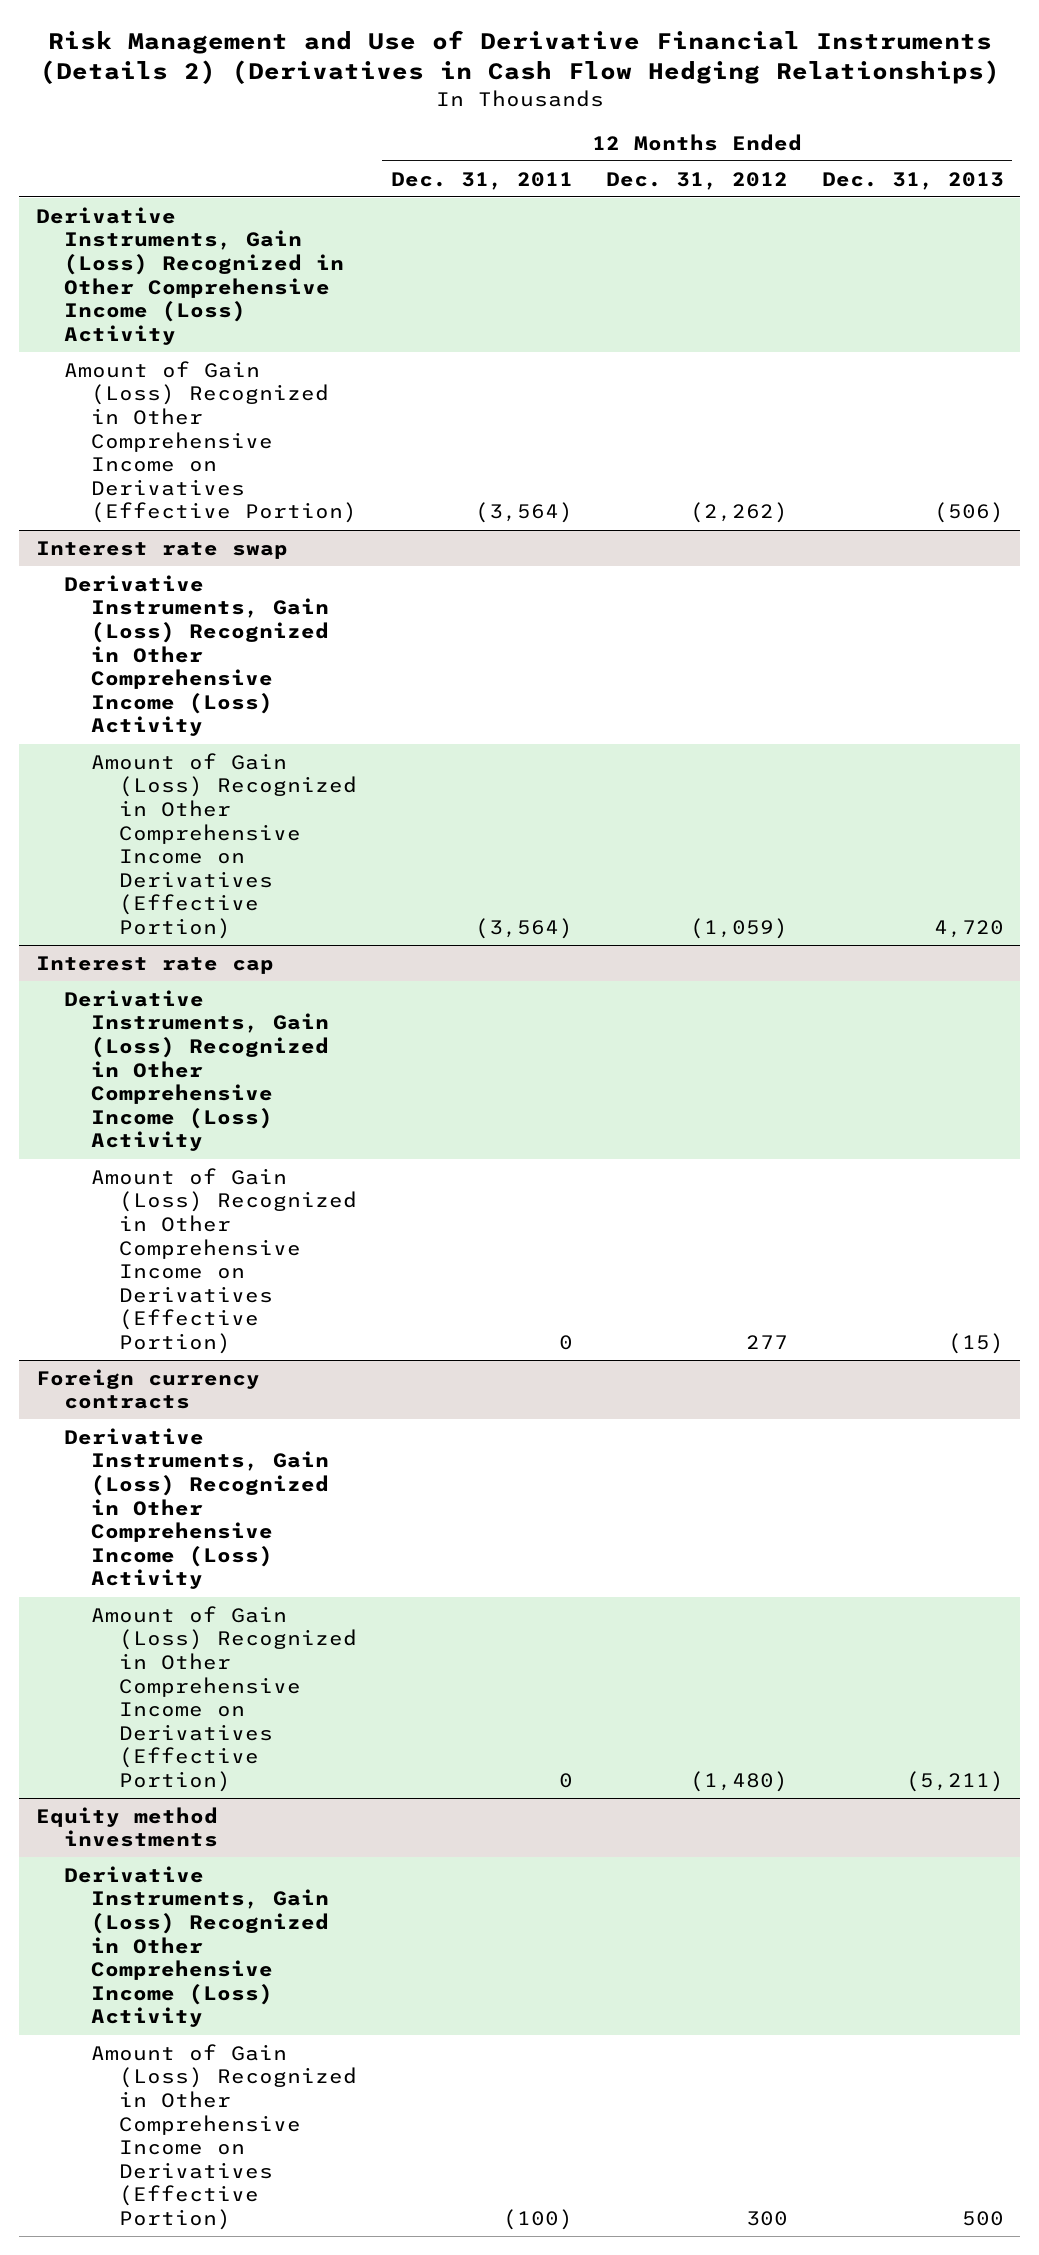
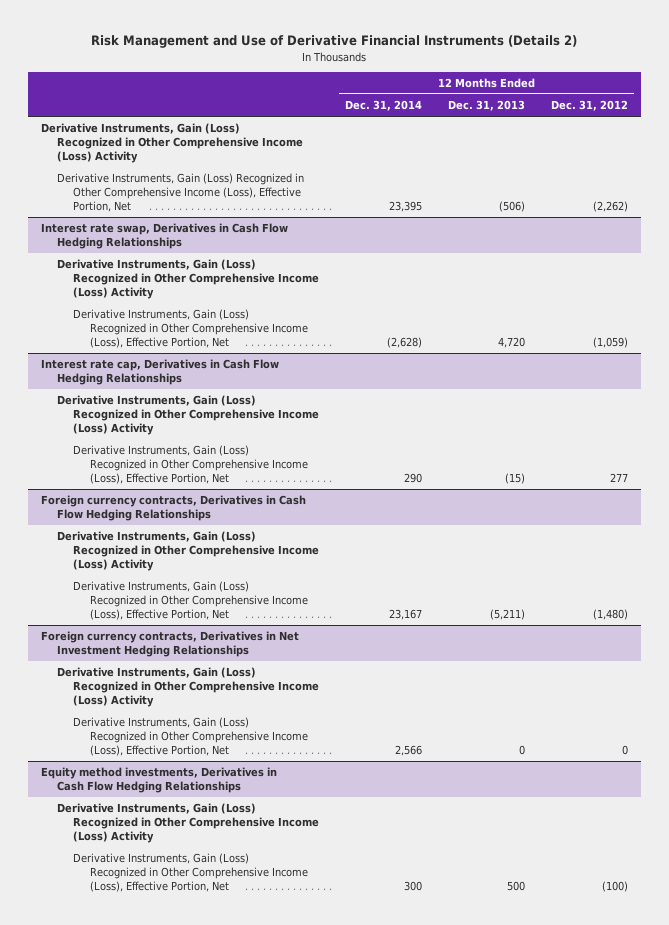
[39,30,1000,85] Risk Management and Use of Derivative Financial Instruments (Details 2) (Derivatives in Cash Flow Hedging Relationships) -> [91,35,578,49] Risk Management and Use of Derivative Financial Instruments (Details 2)
[390,171,573,190] Dec. 31, 2011 -> none
none -> [345,100,423,112] Dec. 31, 2014
[35,540,288,559] Interest rate swap -> none
[63,360,358,524] Amount of Gain (Loss) Recognized in Other Comprehensive Income on Derivatives (Effective Portion) -> [57,173,305,213] Derivative Instruments, Gain (Loss) Recognized in Other Comprehensive Income (Loss), Effective Portion, Net
none -> [41,223,289,250] Interest rate swap, Derivatives in Cash Flow Hedging Relationships
[35,955,274,974] Interest rate cap -> none
[91,752,357,940] Amount of Gain (Loss) Recognized in Other Comprehensive Income on Derivatives (Effective Portion) -> [73,309,308,349] Derivative Instruments, Gain (Loss) Recognized in Other Comprehensive Income (Loss), Effective Portion, Net
none -> [41,359,280,386] Interest rate cap, Derivatives in Cash Flow Hedging Relationships
[35,1368,260,1410] Foreign currency contracts -> none
[91,1167,357,1355] Amount of Gain (Loss) Recognized in Other Comprehensive Income on Derivatives (Effective Portion) -> [73,445,308,485] Derivative Instruments, Gain (Loss) Recognized in Other Comprehensive Income (Loss), Effective Portion, Net
none -> [41,495,307,522] Foreign currency contracts, Derivatives in Cash Flow Hedging Relationships
[35,1806,218,1848] Equity method investments -> none
[91,1605,357,1793] Amount of Gain (Loss) Recognized in Other Comprehensive Income on Derivatives (Effective Portion) -> [73,581,308,621] Derivative Instruments, Gain (Loss) Recognized in Other Comprehensive Income (Loss), Effective Portion, Net
none -> [41,631,300,658] Foreign currency contracts, Derivatives in Net Investment Hedging Relationships
[91,2043,357,2231] Amount of Gain (Loss) Recognized in Other Comprehensive Income on Derivatives (Effective Portion) -> [73,717,308,757] Derivative Instruments, Gain (Loss) Recognized in Other Comprehensive Income (Loss), Effective Portion, Net
[746,2211,789,2227] 300 -> [621,745,628,756] 0
[961,2211,1004,2227] 500 -> [519,745,526,756] 0
none -> [41,767,278,794] Equity method investments, Derivatives in Cash Flow Hedging Relationships
none -> [57,803,320,844] Derivative Instruments, Gain (Loss) Recognized in Other Comprehensive Income (Loss) Activity
none -> [73,853,308,893] Derivative Instruments, Gain (Loss) Recognized in Other Comprehensive Income (Loss), Effective Portion, Net

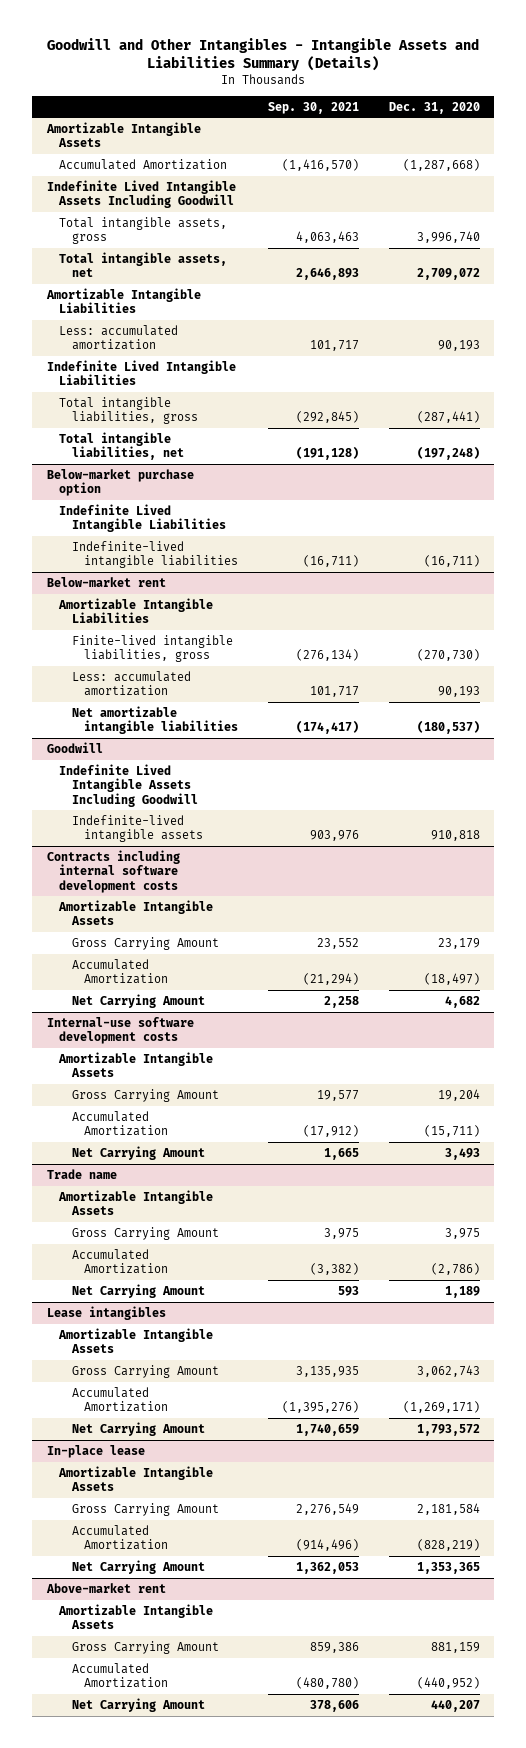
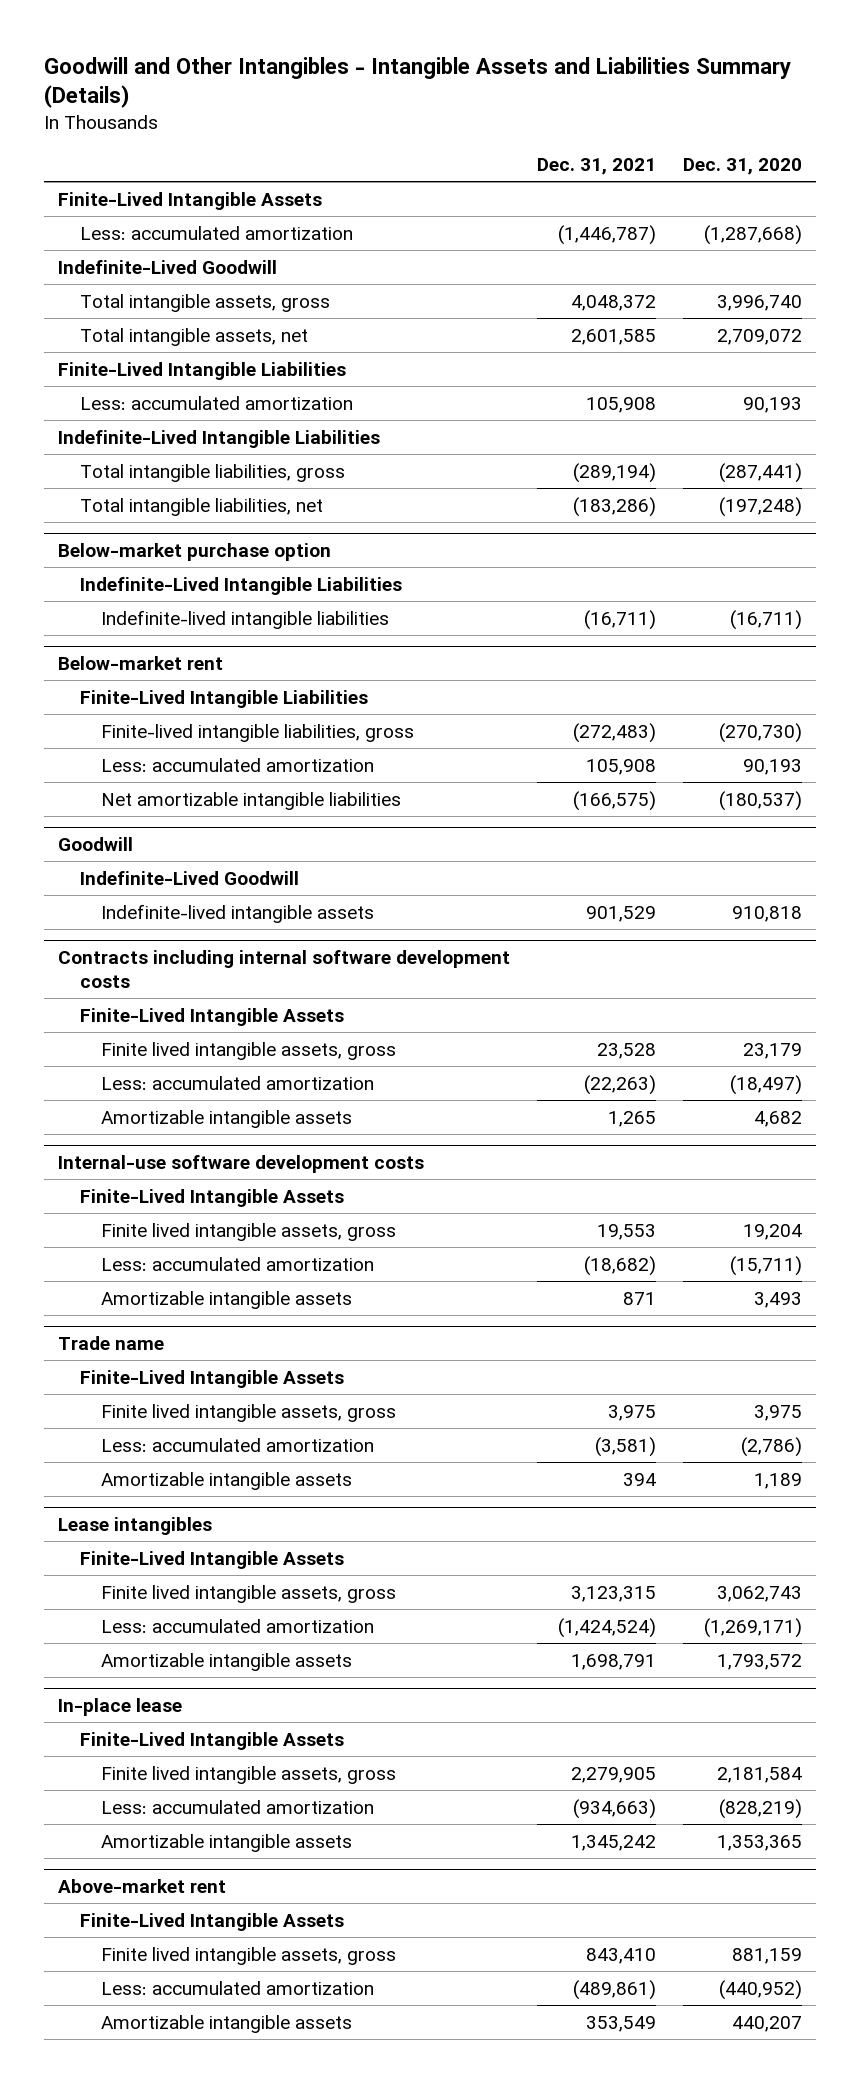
[267,101,359,114] Sep. 30, 2021 -> none
none -> [536,158,656,176] Dec. 31, 2021
[45,121,201,148] Amortizable Intangible Assets -> [57,191,322,210] Finite-Lived Intangible Assets
[59,158,228,170] Accumulated Amortization -> [79,225,353,240] Less: accumulated amortization
[46,179,236,209] Indefinite Lived Intangible Assets Including Goodwill -> [57,259,277,274] Indefinite-Lived Goodwill
[45,287,201,314] Amortizable Intangible Liabilities -> [57,361,346,380] Finite-Lived Intangible Liabilities
[46,359,236,386] Indefinite Lived Intangible Liabilities -> [57,429,380,448] Indefinite-Lived Intangible Liabilities
[59,503,226,533] Indefinite Lived Intangible Liabilities -> [79,576,402,595] Indefinite-Lived Intangible Liabilities
[58,597,214,624] Amortizable Intangible Liabilities -> [79,689,368,708] Finite-Lived Intangible Liabilities
[59,763,198,807] Indefinite Lived Intangible Assets Including Goodwill -> [79,870,299,885] Indefinite-Lived Goodwill
[58,899,214,926] Amortizable Intangible Assets -> [79,1007,344,1026] Finite-Lived Intangible Assets
[71,936,219,950] Gross Carrying Amount -> [101,1041,397,1060] Finite lived intangible assets, gross
[71,958,169,985] Accumulated Amortization -> [101,1075,375,1090] Less: accumulated amortization
[71,993,205,1008] Net Carrying Amount -> [101,1109,353,1128] Amortizable intangible assets
[58,1051,214,1078] Amortizable Intangible Assets -> [79,1188,344,1207] Finite-Lived Intangible Assets
[71,1088,219,1102] Gross Carrying Amount -> [101,1222,397,1241] Finite lived intangible assets, gross
[71,1110,169,1137] Accumulated Amortization -> [101,1256,375,1271] Less: accumulated amortization
[71,1145,205,1160] Net Carrying Amount -> [101,1290,353,1309] Amortizable intangible assets
[58,1189,214,1216] Amortizable Intangible Assets -> [79,1369,344,1388] Finite-Lived Intangible Assets
[71,1226,219,1240] Gross Carrying Amount -> [101,1403,397,1422] Finite lived intangible assets, gross
[71,1248,169,1275] Accumulated Amortization -> [101,1437,375,1452] Less: accumulated amortization
[71,1283,205,1298] Net Carrying Amount -> [101,1471,353,1490] Amortizable intangible assets
[58,1327,214,1354] Amortizable Intangible Assets -> [79,1550,344,1569] Finite-Lived Intangible Assets
[71,1364,219,1378] Gross Carrying Amount -> [101,1584,397,1603] Finite lived intangible assets, gross
[71,1386,169,1413] Accumulated Amortization -> [101,1618,375,1633] Less: accumulated amortization
[71,1421,205,1436] Net Carrying Amount -> [101,1652,353,1671] Amortizable intangible assets
[58,1465,214,1492] Amortizable Intangible Assets -> [79,1731,344,1750] Finite-Lived Intangible Assets
[71,1502,219,1516] Gross Carrying Amount -> [101,1765,397,1784] Finite lived intangible assets, gross
[71,1524,169,1551] Accumulated Amortization -> [101,1799,375,1814] Less: accumulated amortization
[71,1559,205,1574] Net Carrying Amount -> [101,1833,353,1852] Amortizable intangible assets
[58,1603,214,1630] Amortizable Intangible Assets -> [79,1912,344,1931] Finite-Lived Intangible Assets
[71,1640,219,1654] Gross Carrying Amount -> [101,1946,397,1965] Finite lived intangible assets, gross
[71,1662,169,1689] Accumulated Amortization -> [101,1980,375,1995] Less: accumulated amortization
[71,1697,205,1712] Net Carrying Amount -> [101,2014,353,2033] Amortizable intangible assets

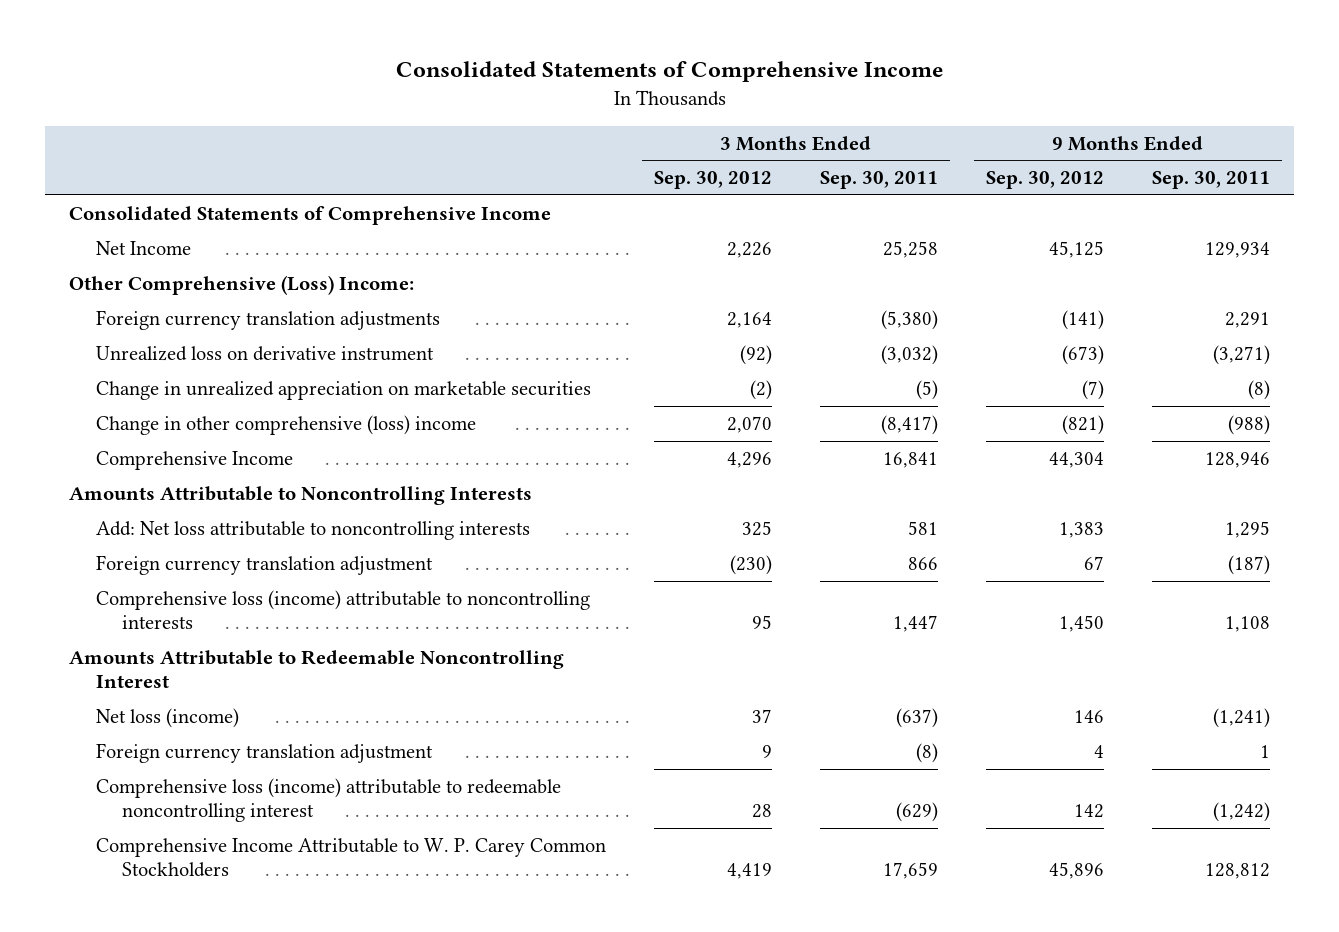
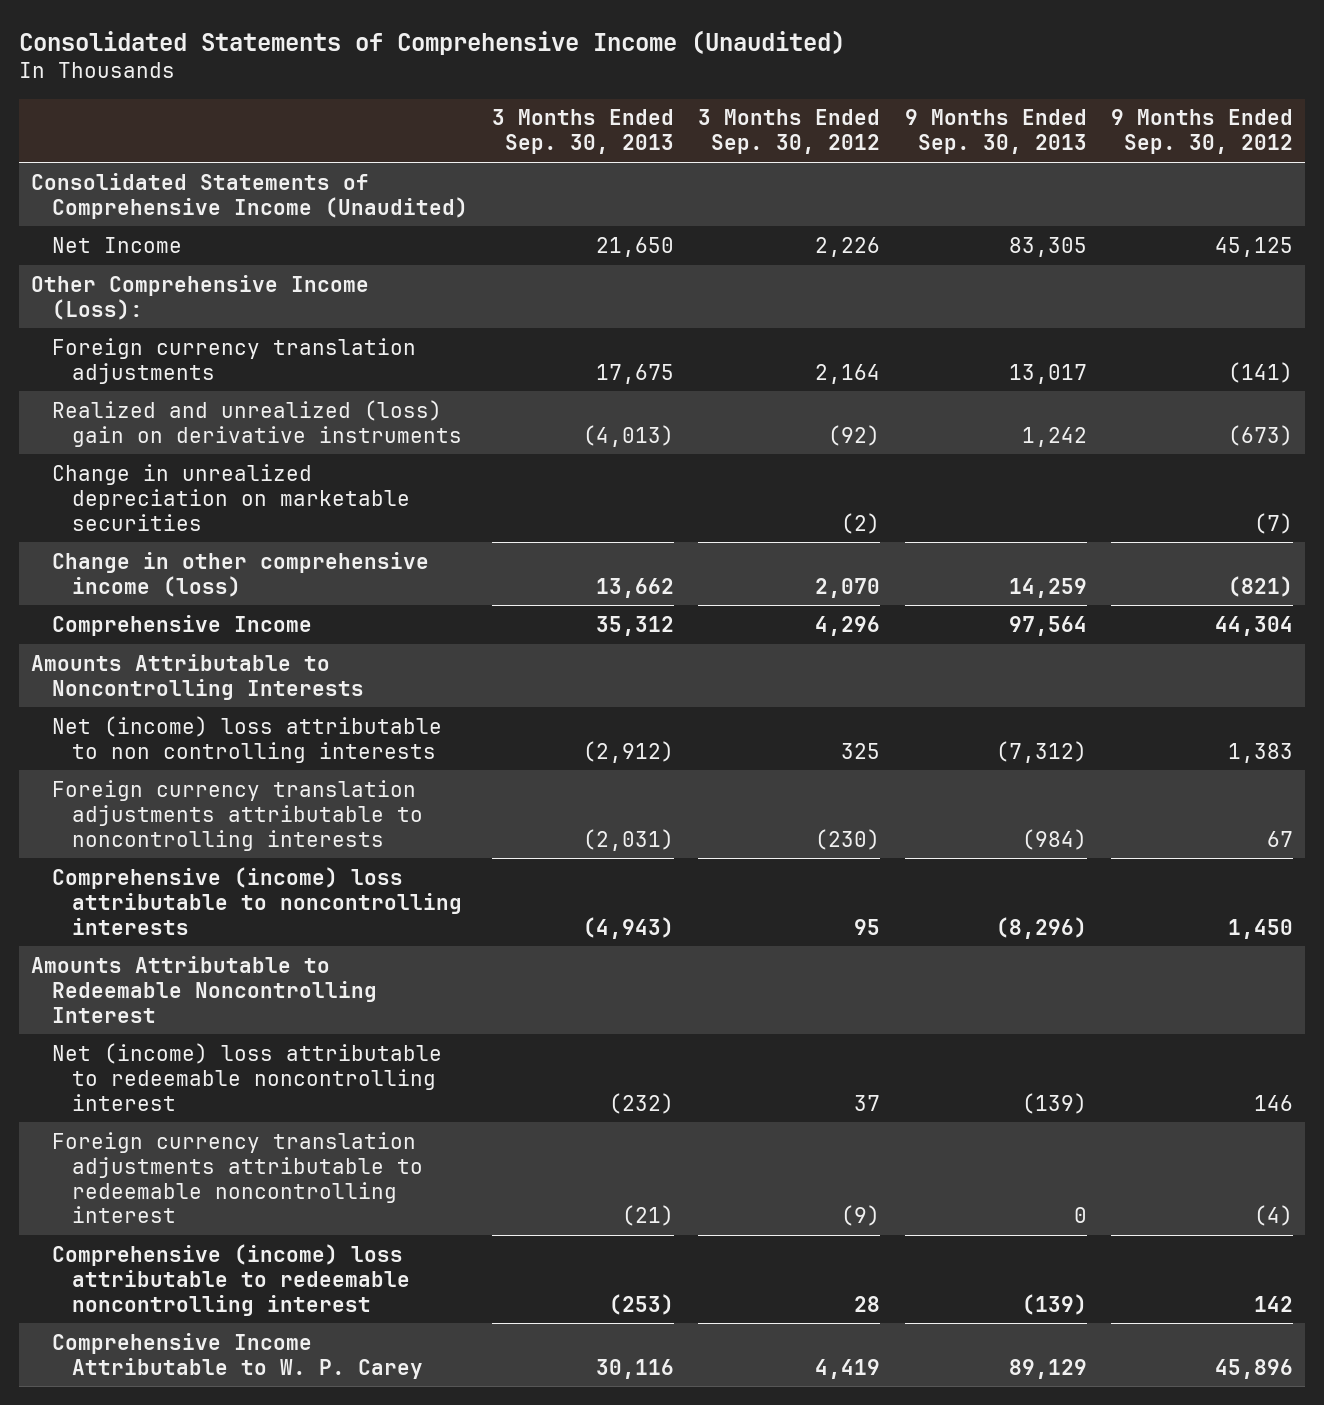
[395,61,943,83] Consolidated Statements of Comprehensive Income -> [18,29,845,55] Consolidated Statements of Comprehensive Income (Unaudited)
[819,171,938,190] Sep. 30, 2011 -> none
[1151,171,1270,190] Sep. 30, 2011 -> none
none -> [491,109,674,155] 3 Months Ended Sep. 30, 2013
none -> [904,109,1087,155] 9 Months Ended Sep. 30, 2013
[69,206,552,226] Consolidated Statements of Comprehensive Income -> [31,172,468,219] Consolidated Statements of Comprehensive Income (Unaudited)
[69,275,415,296] Other Comprehensive (Loss) Income: -> [31,274,370,320] Other Comprehensive Income (Loss):
[95,346,434,362] Unrealized loss on derivative instrument -> [51,399,462,447] Realized and unrealized (loss) gain on derivative instruments
[95,381,591,401] Change in unrealized appreciation on marketable securities -> [51,463,410,531] Change in unrealized depreciation on marketable securities
[95,415,476,436] Change in other comprehensive (loss) income -> [51,551,429,597] Change in other comprehensive income (loss)
[95,521,530,541] Add: Net loss attributable to noncontrolling interests -> [51,715,442,763] Net (income) loss attributable to non controlling interests
[95,555,433,576] Foreign currency translation adjustment -> [51,779,423,851] Foreign currency translation adjustments attributable to noncontrolling interests
[95,590,590,630] Comprehensive loss (income) attributable to noncontrolling interests -> [51,866,462,935] Comprehensive (income) loss attributable to noncontrolling interests
[95,708,239,729] Net loss (income) -> [51,1042,442,1111] Net (income) loss attributable to redeemable noncontrolling interest
[95,743,433,764] Foreign currency translation adjustment -> [51,1131,423,1224] Foreign currency translation adjustments attributable to redeemable noncontrolling interest
[761,745,772,759] 9 -> [841,1205,881,1227] (9)
[1093,745,1104,759] 4 -> [1253,1205,1293,1227] (4)
[95,778,561,823] Comprehensive loss (income) attributable to redeemable noncontrolling interest -> [51,1243,410,1316] Comprehensive (income) loss attributable to redeemable noncontrolling interest
[95,838,606,878] Comprehensive Income Attributable to W. P. Carey Common Stockholders -> [51,1332,423,1379] Comprehensive Income Attributable to W. P. Carey

